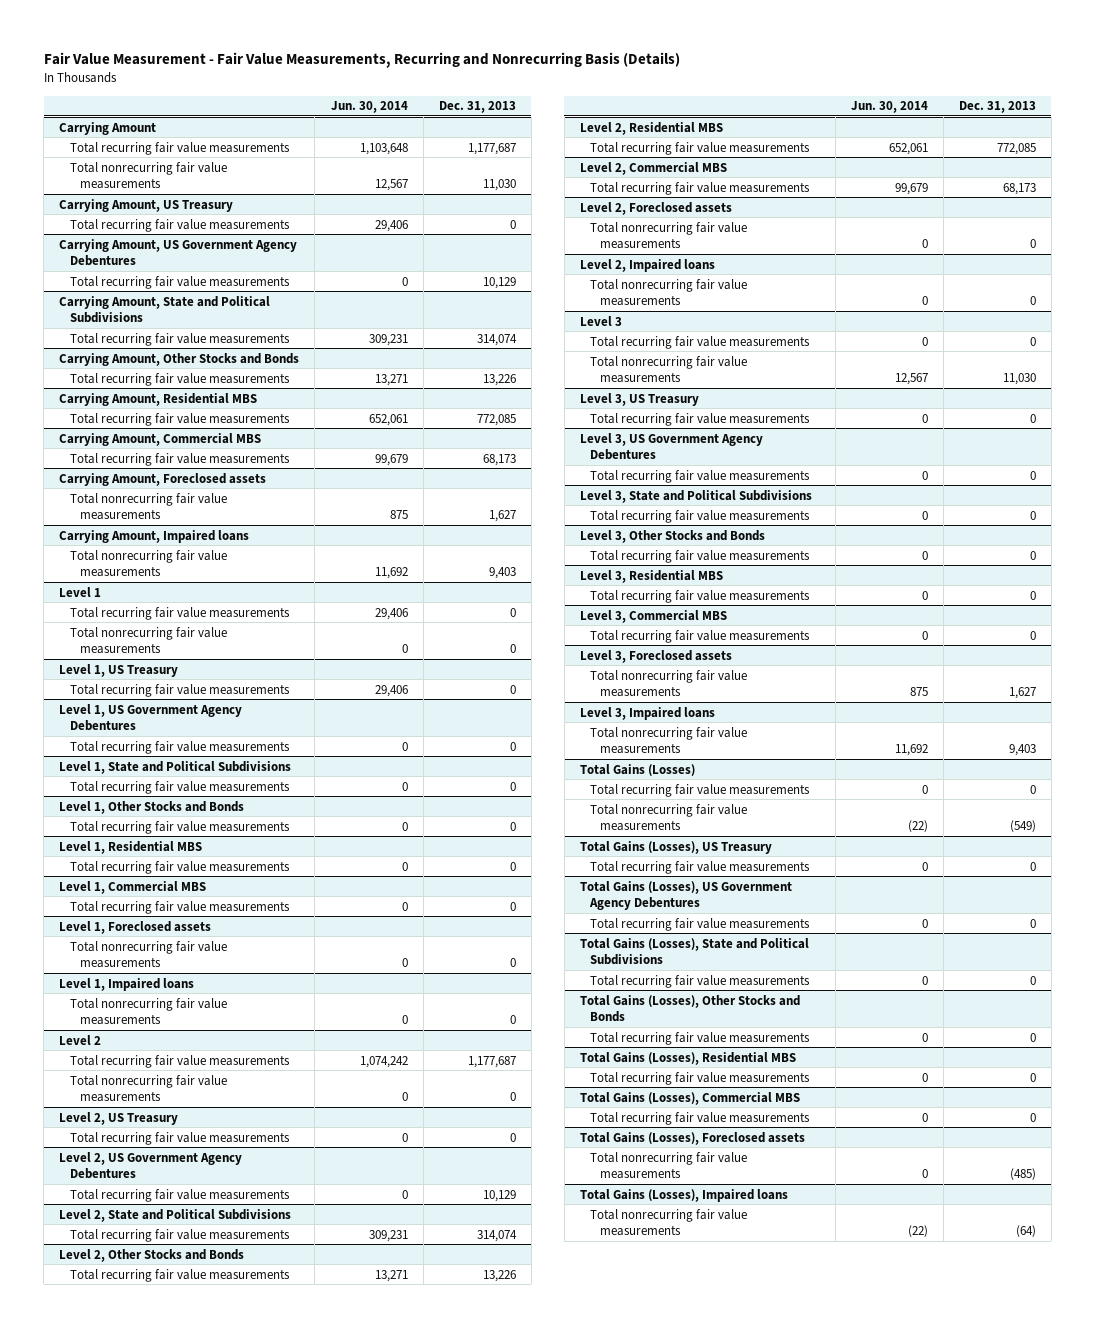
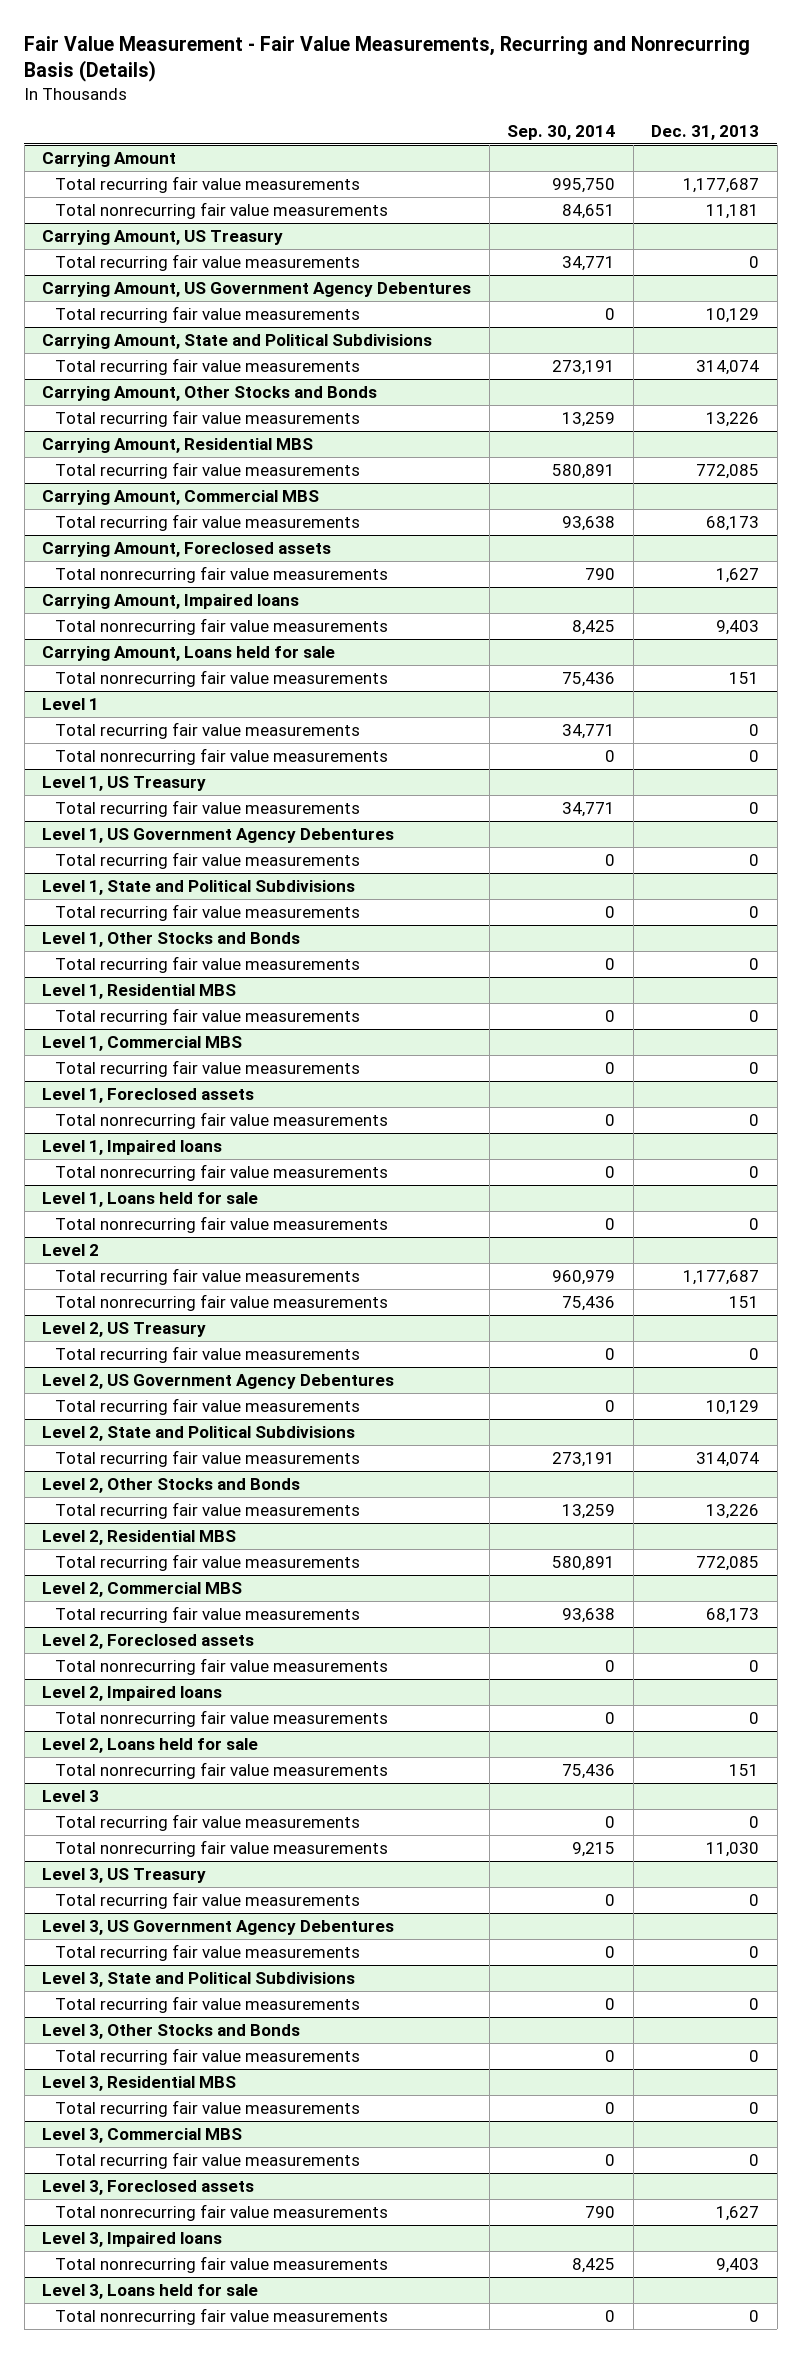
[330,101,408,114] Jun. 30, 2014 -> none
none -> [507,124,616,140] Sep. 30, 2014
[482,178,516,191] 11,030 -> [706,204,760,220] 11,181
none -> [42,646,336,662] Carrying Amount, Loans held for sale
none -> [55,670,389,688] Total nonrecurring fair value measurements
none -> [42,1192,259,1208] Level 1, Loans held for sale
none -> [55,1216,389,1234] Total nonrecurring fair value measurements
[509,1091,516,1101] 0 -> [729,1296,760,1309] 151
none -> [42,1738,259,1754] Level 2, Loans held for sale
none -> [55,1762,389,1780] Total nonrecurring fair value measurements
[579,763,695,776] Total Gains (Losses) -> none
[589,783,810,797] Total recurring fair value measurements -> none
[579,840,772,854] Total Gains (Losses), US Treasury -> none
[589,860,810,874] Total recurring fair value measurements -> none
[579,880,792,910] Total Gains (Losses), US Government Agency Debentures -> none
[589,917,810,931] Total recurring fair value measurements -> none
[579,937,809,965] Total Gains (Losses), State and Political Subdivisions -> none
[589,974,810,988] Total recurring fair value measurements -> none
[579,994,800,1022] Total Gains (Losses), Other Stocks and Bonds -> none
[589,1031,810,1045] Total recurring fair value measurements -> none
[579,1051,796,1065] Total Gains (Losses), Residential MBS -> none
[589,1071,810,1085] Total recurring fair value measurements -> none
[579,1091,800,1105] Total Gains (Losses), Commercial MBS -> none
[589,1111,810,1125] Total recurring fair value measurements -> none
[579,1131,805,1145] Total Gains (Losses), Foreclosed assets -> none
[589,1151,747,1179] Total nonrecurring fair value measurements -> none
[579,1188,788,1202] Total Gains (Losses), Impaired loans -> none
[589,1208,747,1236] Total nonrecurring fair value measurements -> none
none -> [42,2284,259,2300] Level 3, Loans held for sale
[1009,819,1036,832] (549) -> [749,2310,760,2323] 0

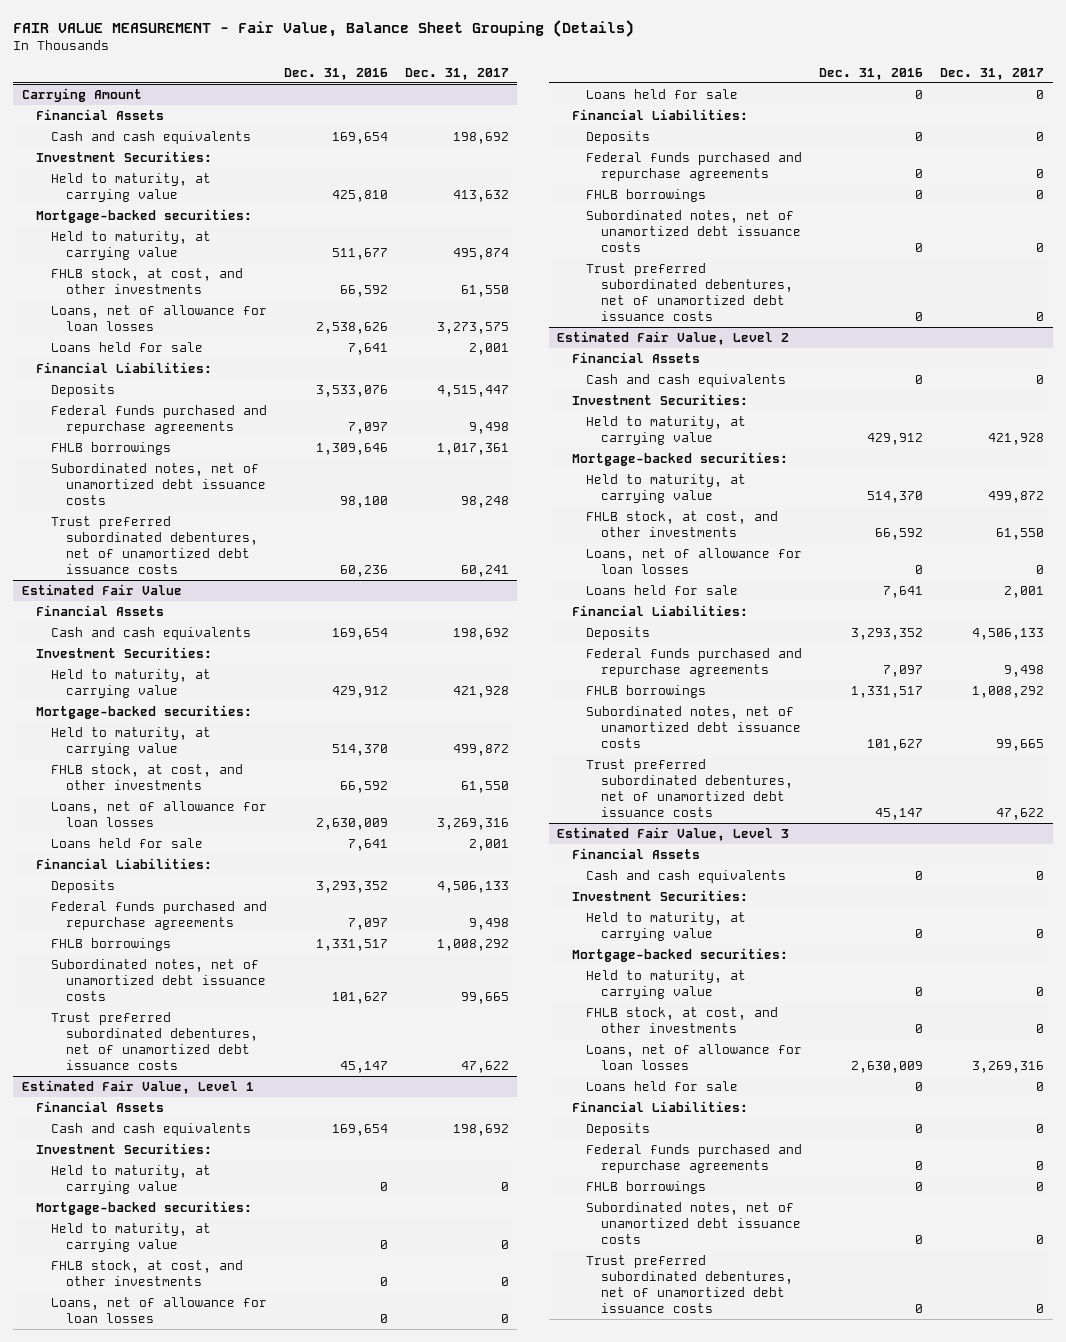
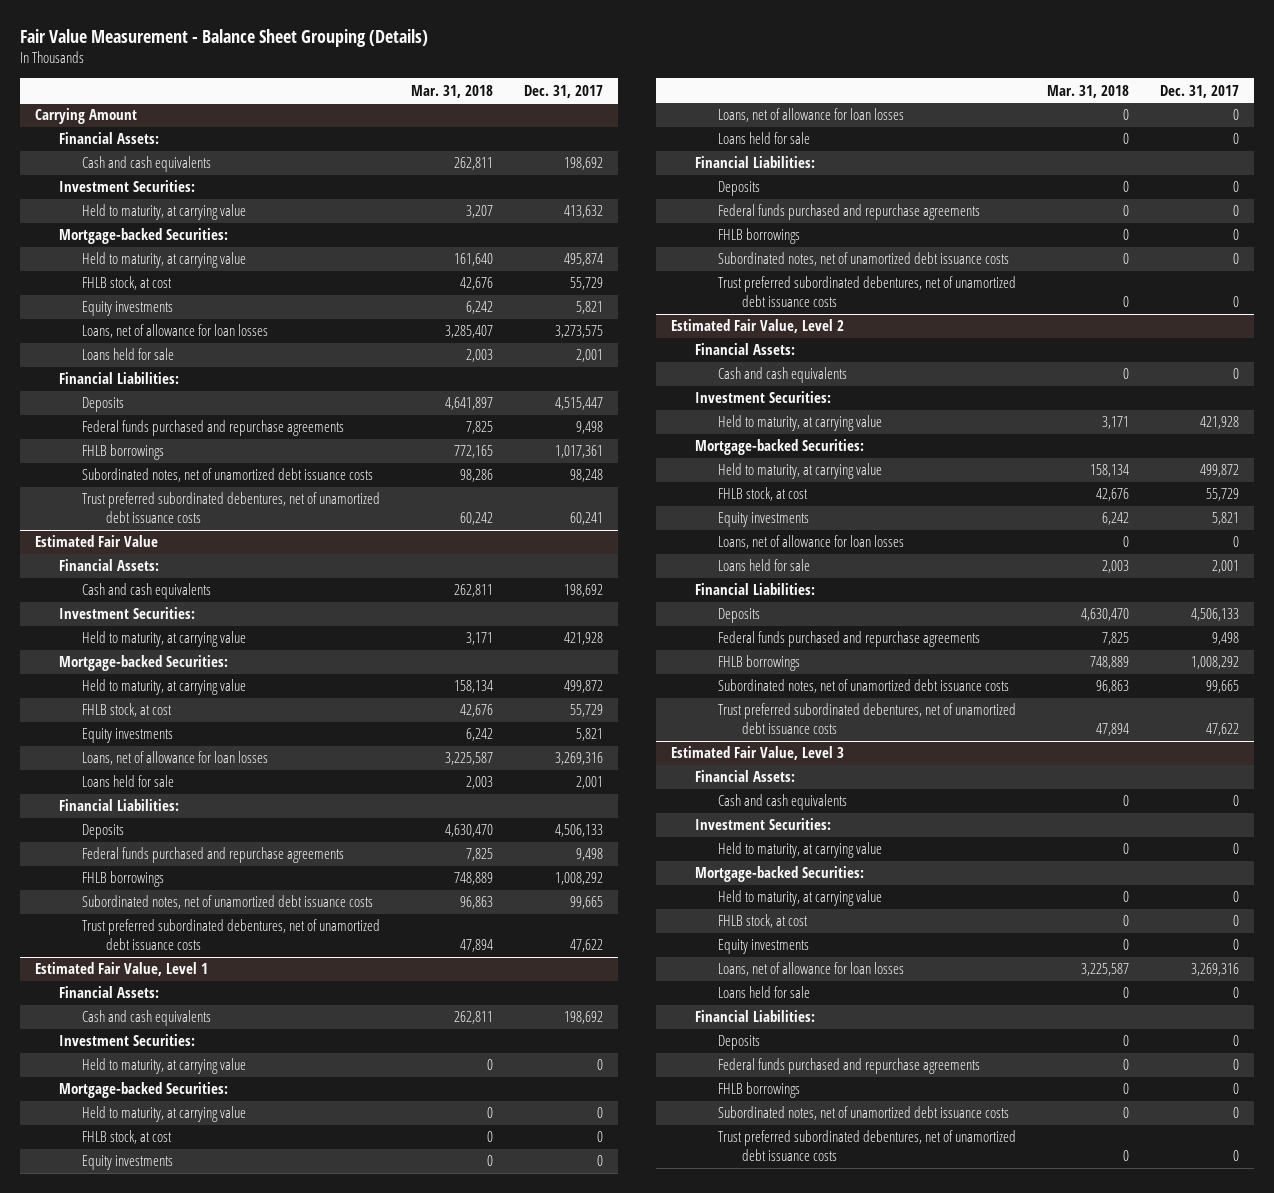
[13,19,635,37] FAIR VALUE MEASUREMENT - Fair Value, Balance Sheet Grouping (Details) -> [19,28,428,47] Fair Value Measurement - Balance Sheet Grouping (Details)
[283,67,388,80] Dec. 31, 2016 -> none
none -> [410,84,493,98] Mar. 31, 2018
[36,108,165,120] Financial Assets -> [58,132,159,145] Financial Assets:
[36,208,253,223] Mortgage-backed securities: -> [58,228,228,245] Mortgage-backed Securities:
[50,267,243,294] FHLB stock, at cost, and other investments -> [82,276,173,291] FHLB stock, at cost
[460,284,509,297] 61,550 -> [569,277,603,291] 55,729
none -> [82,301,174,317] Equity investments
[36,604,165,616] Financial Assets -> [58,559,159,572] Financial Assets:
[36,704,253,719] Mortgage-backed securities: -> [58,655,228,672] Mortgage-backed Securities:
[50,763,243,790] FHLB stock, at cost, and other investments -> [82,703,173,718] FHLB stock, at cost
[460,780,509,793] 61,550 -> [569,704,603,718] 55,729
none -> [82,728,174,744] Equity investments
[36,1100,165,1112] Financial Assets -> [58,986,159,999] Financial Assets:
[36,1200,253,1215] Mortgage-backed securities: -> [58,1082,228,1099] Mortgage-backed Securities:
[50,1259,243,1286] FHLB stock, at cost, and other investments -> [82,1130,173,1145] FHLB stock, at cost
none -> [82,1155,174,1171] Equity investments
[571,351,700,363] Financial Assets -> [694,343,795,356] Financial Assets:
[571,451,788,466] Mortgage-backed securities: -> [694,439,864,456] Mortgage-backed Securities:
[586,510,779,537] FHLB stock, at cost, and other investments -> [718,487,809,502] FHLB stock, at cost
[996,527,1045,540] 61,550 -> [1205,488,1239,502] 55,729
none -> [718,512,810,528] Equity investments
[571,847,700,859] Financial Assets -> [694,770,795,783] Financial Assets:
[571,947,788,962] Mortgage-backed securities: -> [694,866,864,883] Mortgage-backed Securities:
[586,1006,779,1033] FHLB stock, at cost, and other investments -> [718,914,809,929] FHLB stock, at cost
none -> [718,939,810,955] Equity investments

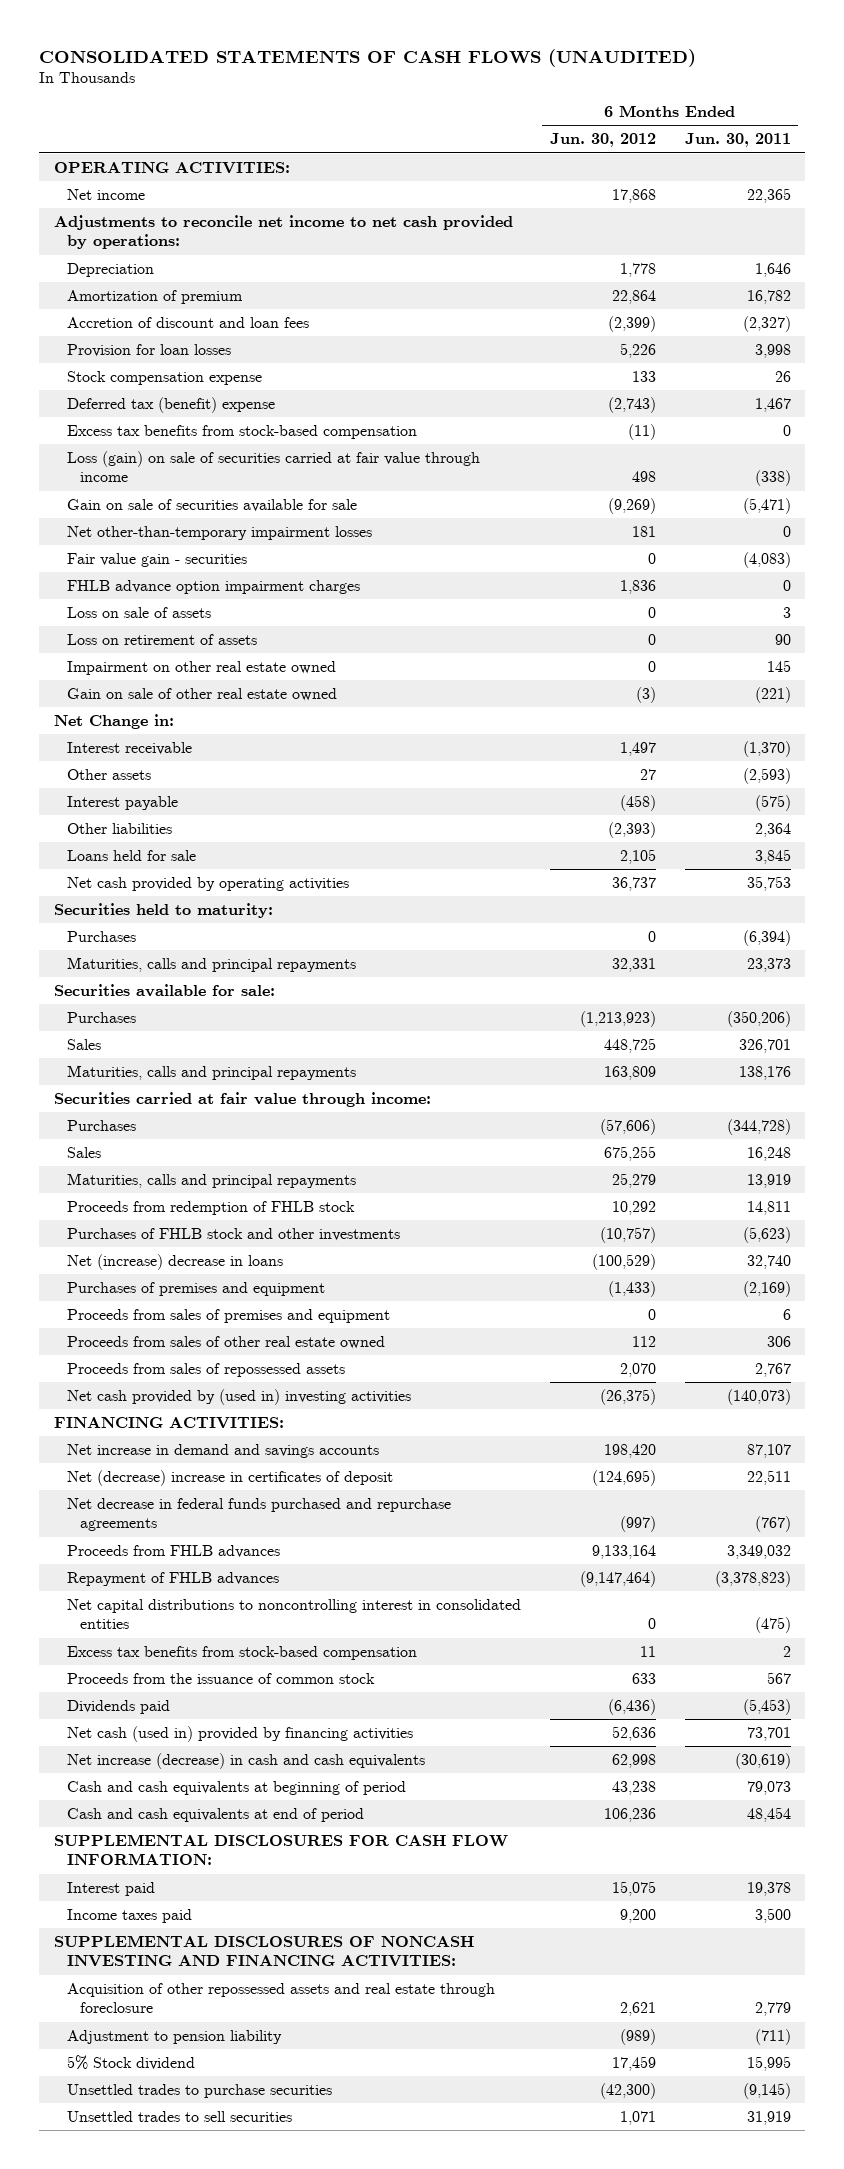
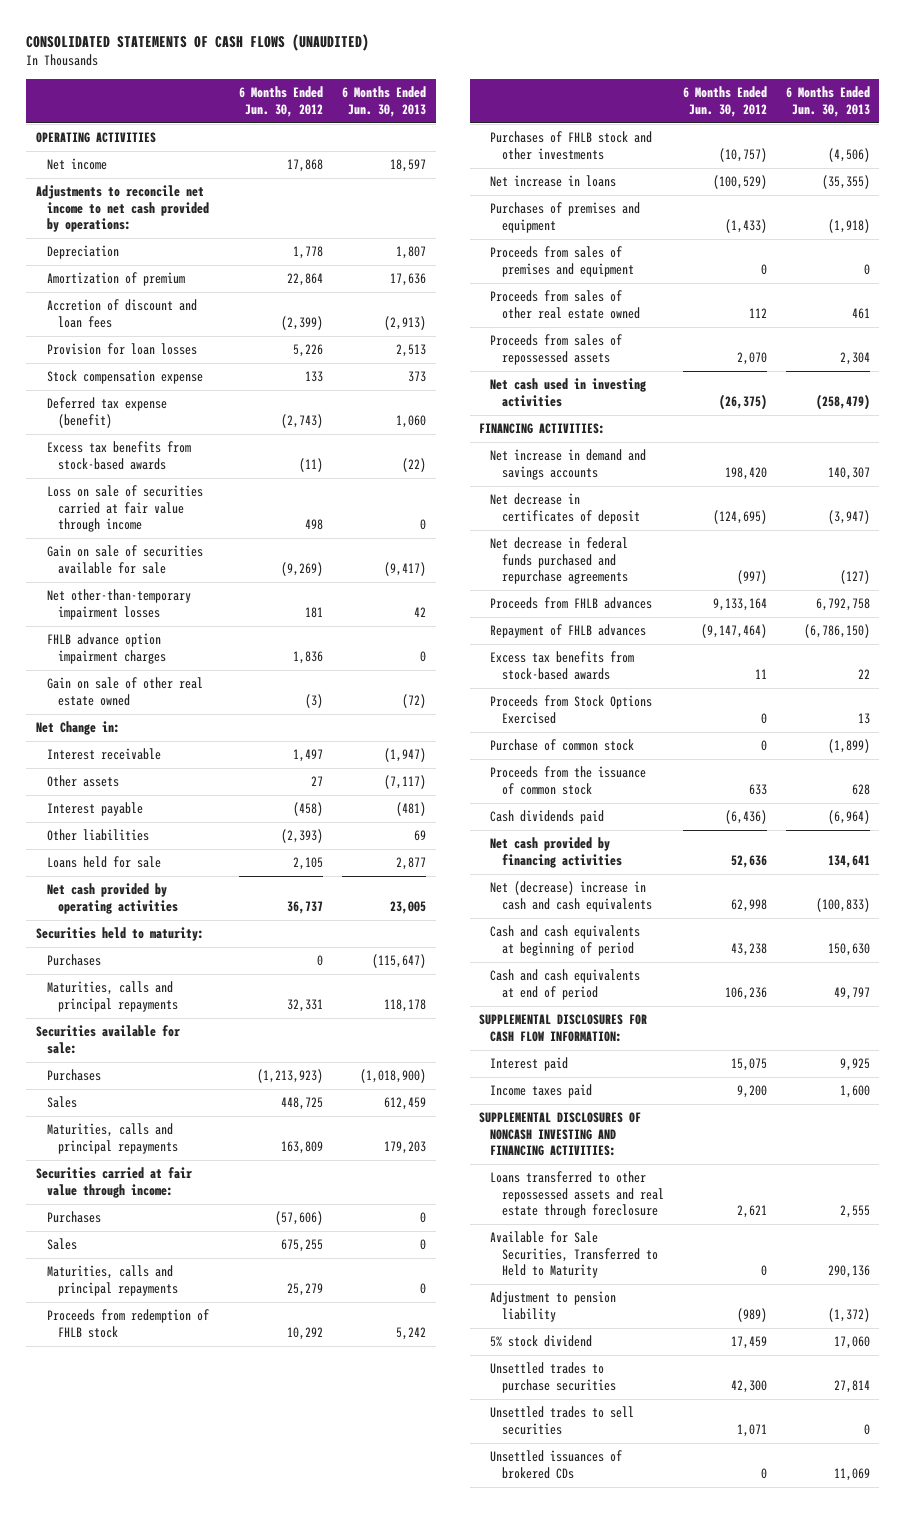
[684,133,791,148] Jun. 30, 2011 -> none
none -> [342,86,427,117] 6 Months Ended Jun. 30, 2013
[53,161,290,174] OPERATING ACTIVITIES: -> [35,132,156,144] OPERATING ACTIVITIES
[66,396,275,413] Deferred tax (benefit) expense -> [47,397,168,428] Deferred tax expense (benefit)
[66,424,417,439] Excess tax benefits from stock-based compensation -> [47,441,192,470] Excess tax benefits from stock-based awards
[66,450,480,483] Loss (gain) on sale of securities carried at fair value through income -> [47,485,204,533] Loss on sale of securities carried at fair value through income
[66,552,247,567] Fair value gain - securities -> none
[66,606,211,618] Loss on sale of assets -> none
[66,633,257,645] Loss on retirement of assets -> none
[66,660,336,675] Impairment on other real estate owned -> none
[66,1253,283,1270] Net (increase) decrease in loans -> [490,175,617,188] Net increase in loans
[66,1388,411,1405] Net cash provided by (used in) investing activities -> [490,378,647,407] Net cash used in investing activities
[66,1469,393,1486] Net (decrease) increase in certificates of deposit -> [490,493,640,524] Net decrease in certificates of deposit
[66,1598,521,1630] Net capital distributions to noncontrolling interest in consolidated entities -> none
[66,1645,417,1660] Excess tax benefits from stock-based compensation -> [490,651,635,680] Excess tax benefits from stock-based awards
none -> [490,695,653,724] Proceeds from Stock Options Exercised
none -> [490,739,635,752] Purchase of common stock
[66,1699,170,1714] Dividends paid -> [490,810,605,825] Cash dividends paid
[66,1725,413,1742] Net cash (used in) provided by financing activities -> [490,837,622,868] Net cash provided by financing activities
[66,1752,425,1769] Net increase (decrease) in cash and cash equivalents -> [490,881,652,912] Net (decrease) increase in cash and cash equivalents
[66,1982,495,2014] Acquisition of other repossessed assets and real estate through foreclosure -> [490,1171,664,1219] Loans transferred to other repossessed assets and real estate through foreclosure
none -> [490,1231,658,1279] Available for Sale Securities, Transferred to Held to Maturity
[66,2054,195,2070] 5% Stock dividend -> [490,1335,593,1348] 5% stock dividend
[599,2082,656,2099] (42,300) -> [730,1379,767,1393] 42,300
none -> [490,1450,623,1479] Unsettled issuances of brokered CDs

